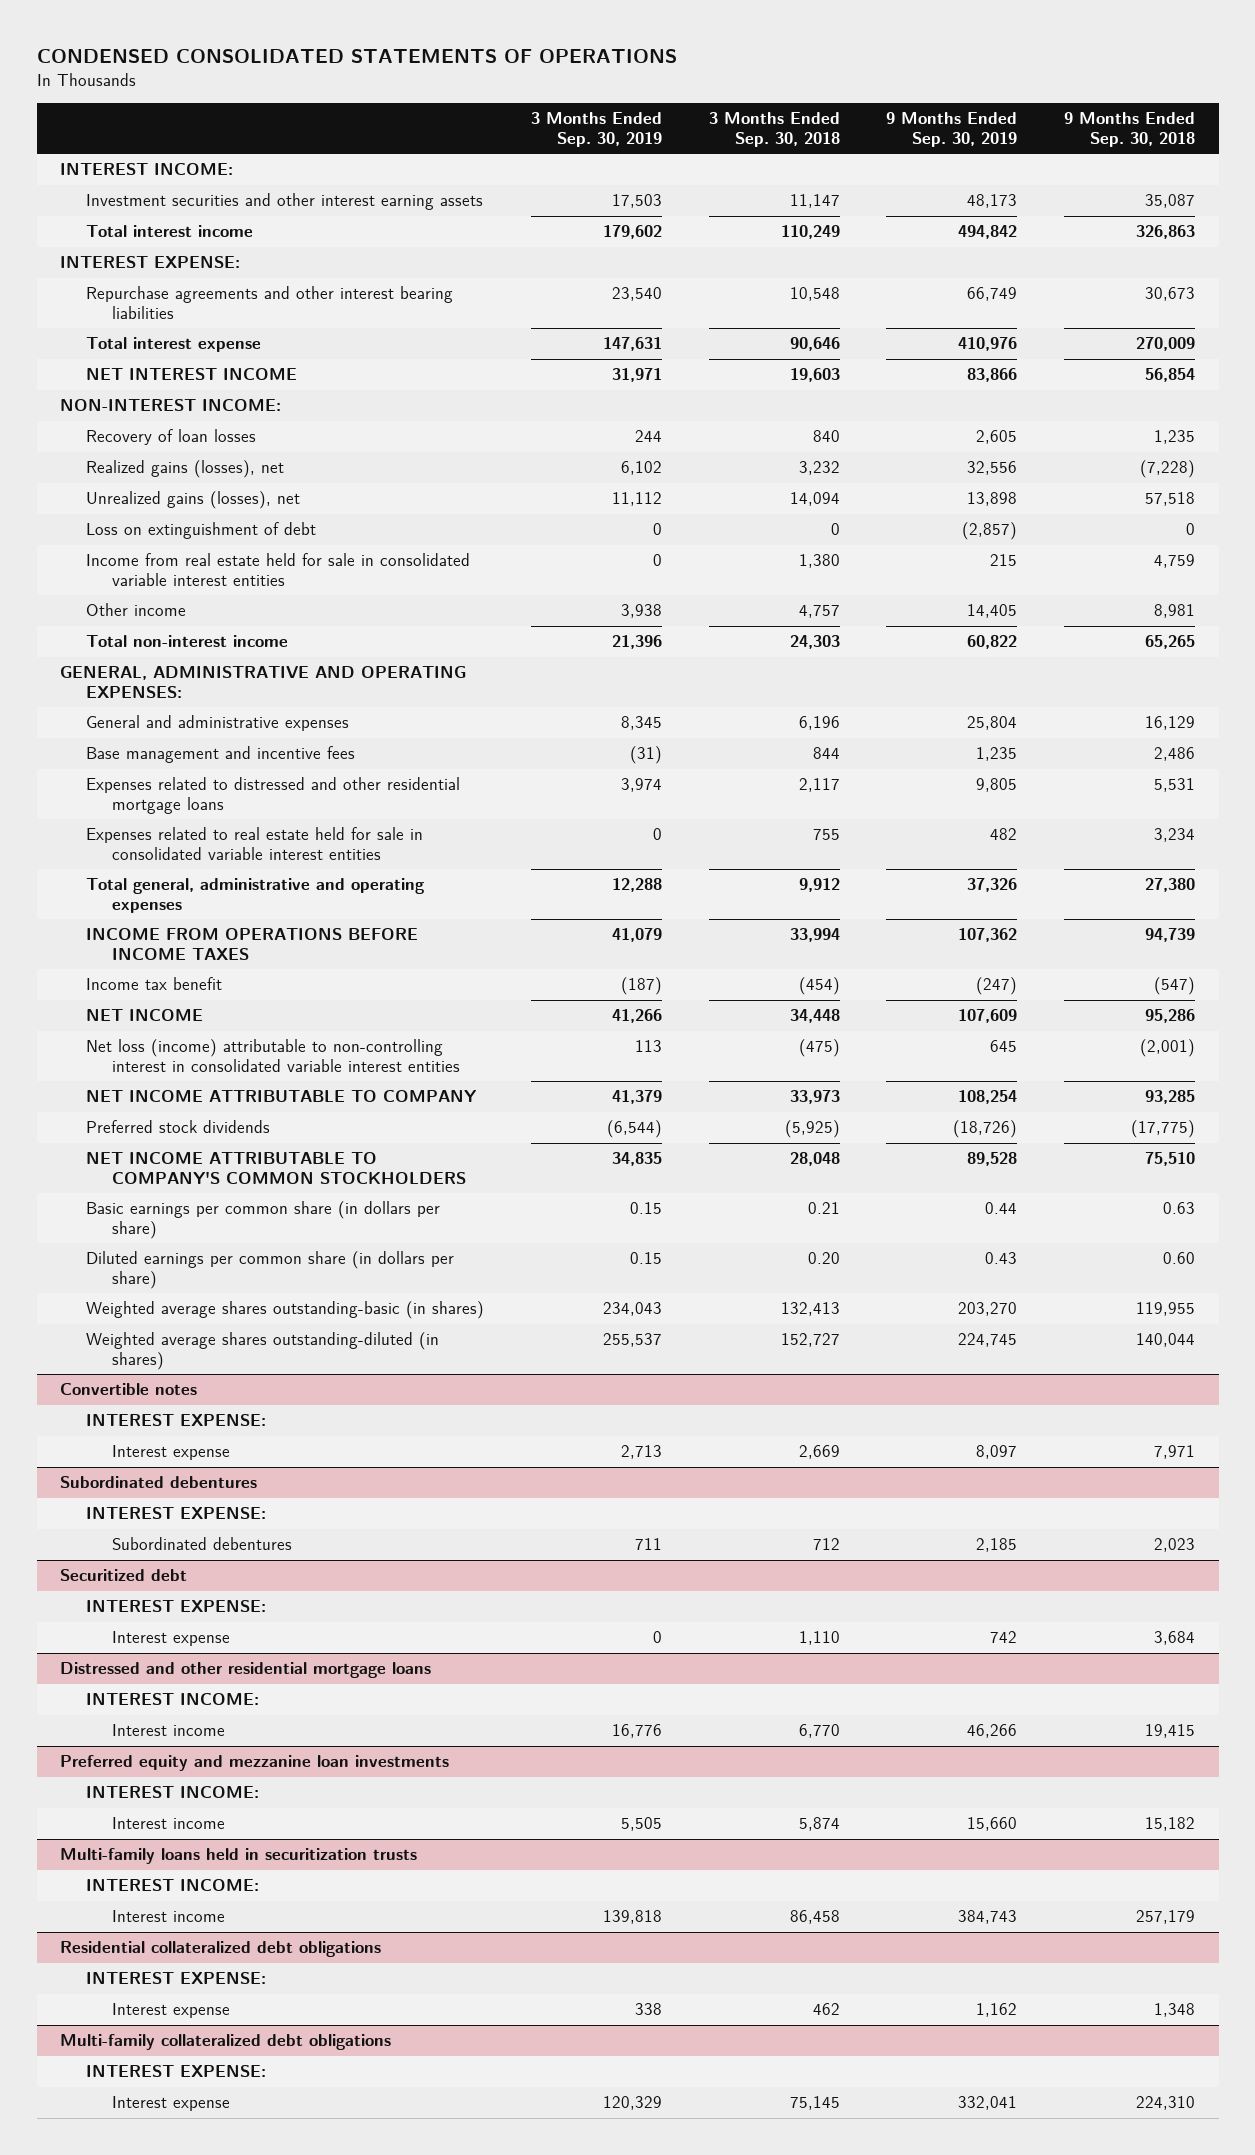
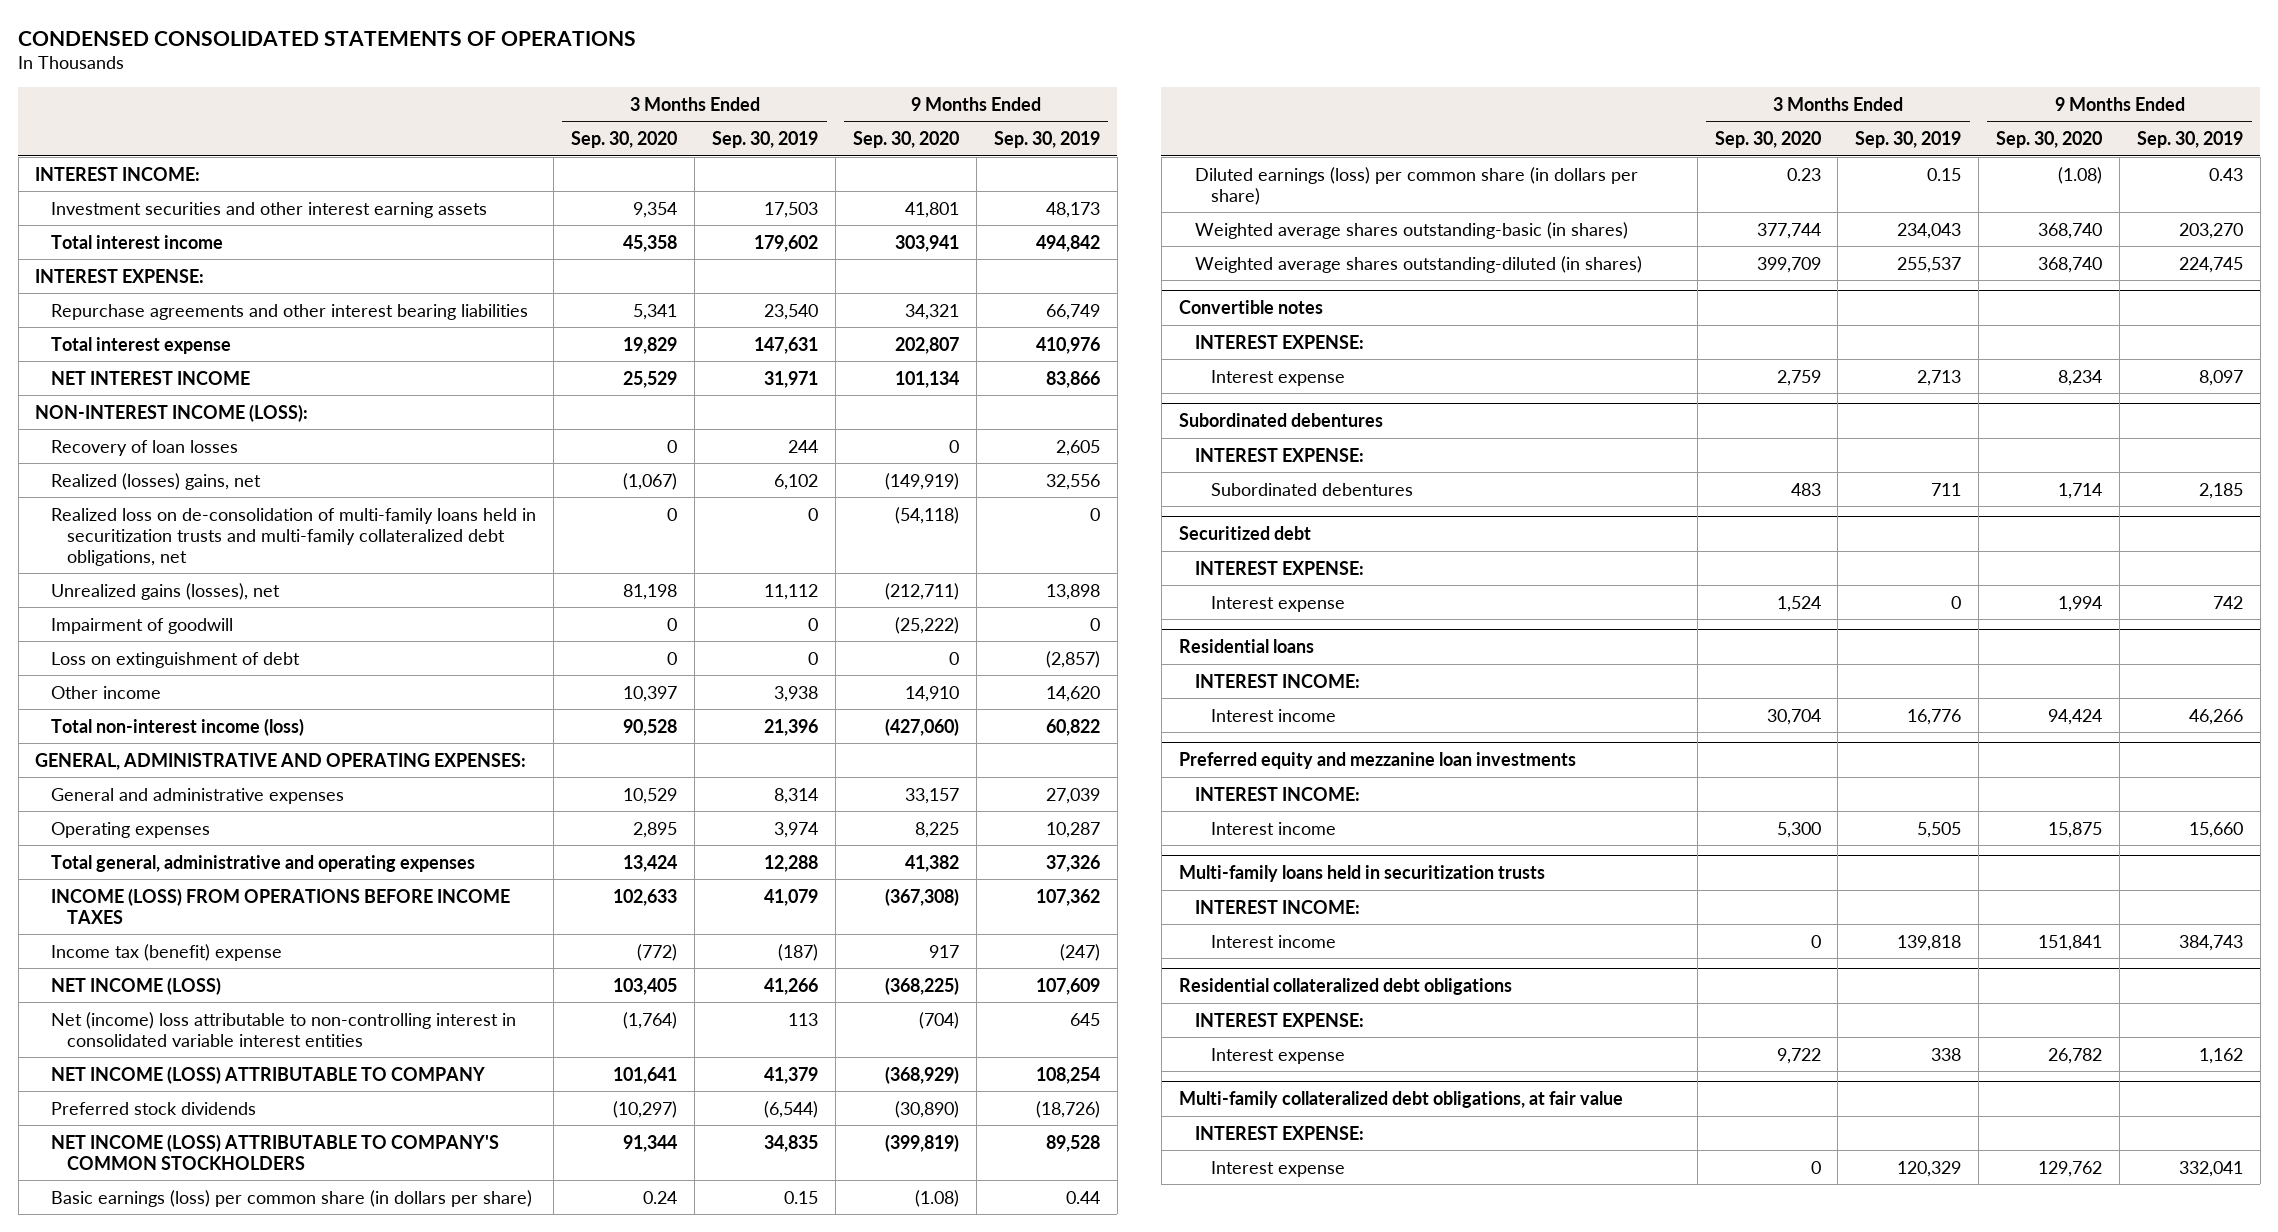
[708,111,840,147] 3 Months Ended Sep. 30, 2018 -> none
[1064,111,1196,147] 9 Months Ended Sep. 30, 2018 -> none
none -> [571,131,678,149] Sep. 30, 2020
none -> [852,131,959,149] Sep. 30, 2020
[59,399,281,412] NON-INTEREST INCOME: -> [35,403,309,422] NON-INTEREST INCOME (LOSS):
[85,460,284,479] Realized gains (losses), net -> [51,472,262,490] Realized (losses) gains, net
none -> [51,507,537,566] Realized loss on de-consolidation of multi-family loans held in securitization trusts and multi-family collateralized debt obligations, net
none -> [51,617,234,634] Impairment of goodwill
[85,553,470,587] Income from real estate held for sale in consolidated variable interest entities -> none
[967,604,1018,619] 14,405 -> [1045,685,1100,702] 14,620
[85,635,288,648] Total non-interest income -> [51,717,305,736] Total non-interest income (loss)
[85,746,355,764] Base management and incentive fees -> none
[85,777,460,815] Expenses related to distressed and other residential mortgage loans -> none
[85,827,423,861] Expenses related to real estate held for sale in consolidated variable interest entities -> none
[620,716,662,731] 8,345 -> [774,787,819,804] 8,314
[967,716,1018,731] 25,804 -> [1045,787,1100,804] 27,039
none -> [51,821,211,838] Operating expenses
[85,928,418,961] INCOME FROM OPERATIONS BEFORE INCOME TAXES -> [51,887,511,924] INCOME (LOSS) FROM OPERATIONS BEFORE INCOME TAXES
[85,977,222,991] Income tax benefit -> [51,943,283,961] Income tax (benefit) expense
[85,1009,203,1022] NET INCOME -> [51,976,222,995] NET INCOME (LOSS)
[85,1039,461,1073] Net loss (income) attributable to non-controlling interest in consolidated variable interest entities -> [51,1011,517,1047] Net (income) loss attributable to non-controlling interest in consolidated variable interest entities
[85,1090,477,1103] NET INCOME ATTRIBUTABLE TO COMPANY -> [51,1065,486,1084] NET INCOME (LOSS) ATTRIBUTABLE TO COMPANY
[85,1152,467,1185] NET INCOME ATTRIBUTABLE TO COMPANY'S COMMON STOCKHOLDERS -> [51,1133,500,1170] NET INCOME (LOSS) ATTRIBUTABLE TO COMPANY'S COMMON STOCKHOLDERS
[85,1201,440,1240] Basic earnings per common share (in dollars per share) -> [51,1189,533,1207] Basic earnings (loss) per common share (in dollars per share)
[85,1251,454,1290] Diluted earnings per common share (in dollars per share) -> [1194,166,1638,205] Diluted earnings (loss) per common share (in dollars per share)
[59,1662,431,1679] Distressed and other residential mortgage loans -> [1178,639,1314,654] Residential loans
[59,2034,391,2051] Multi-family collateralized debt obligations -> [1178,1091,1623,1109] Multi-family collateralized debt obligations, at fair value

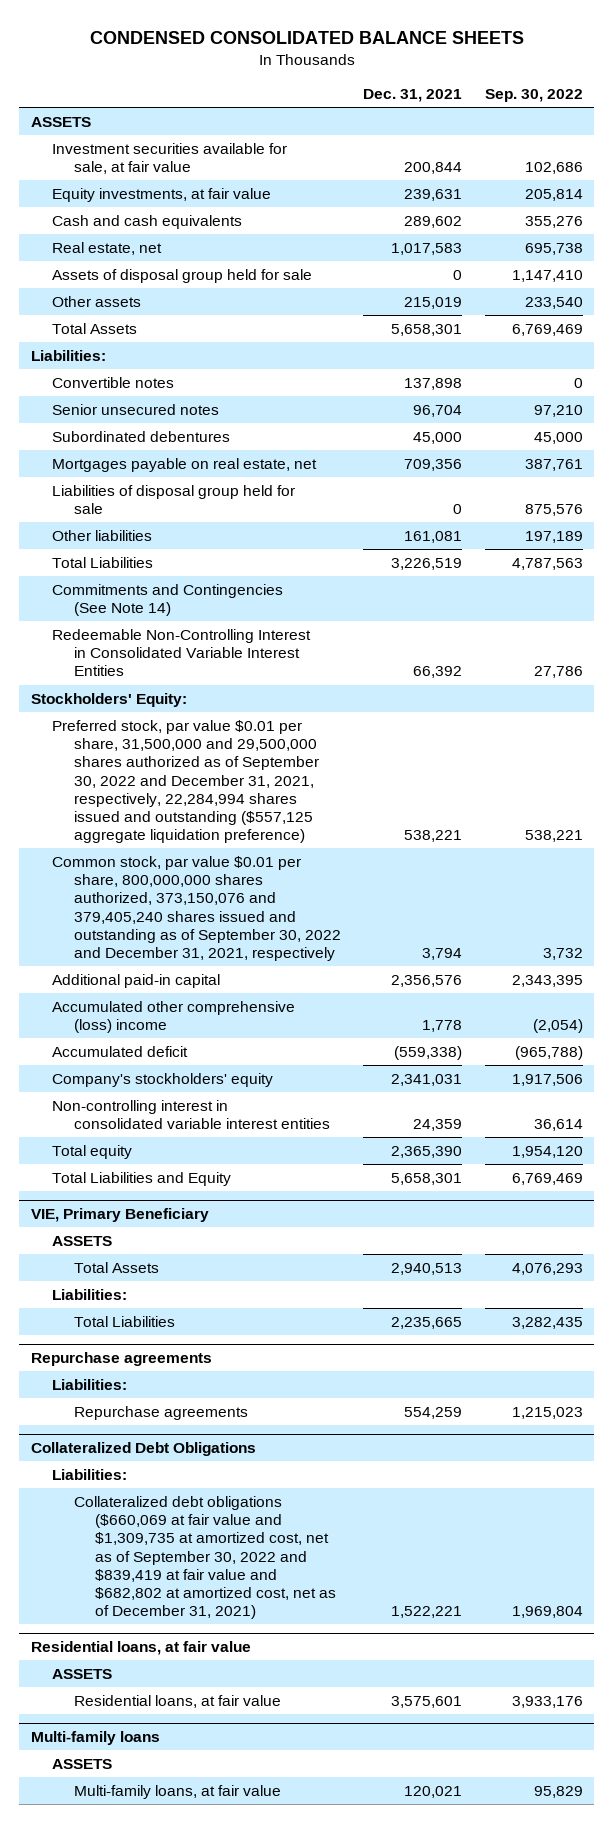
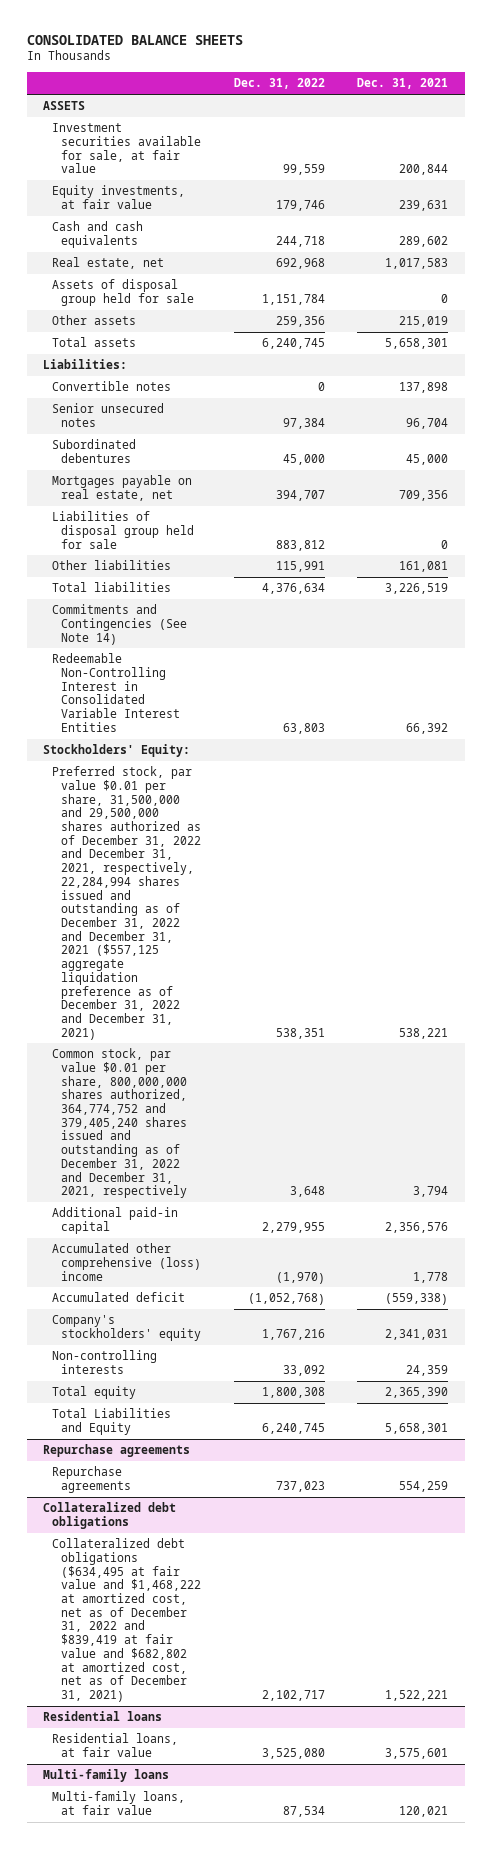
[89,30,524,44] CONDENSED CONSOLIDATED BALANCE SHEETS -> [26,34,243,45] CONSOLIDATED BALANCE SHEETS
[485,89,584,103] Sep. 30, 2022 -> none
none -> [233,78,325,90] Dec. 31, 2022
[52,323,138,335] Total Assets -> [51,337,136,348] Total assets
[52,557,154,569] Total Liabilities -> [51,582,171,593] Total liabilities
[52,720,319,844] Preferred stock, par value $0.01 per share, 31,500,000 and 29,500,000 shares authorized as of September 30, 2022 and December 31, 2021, respectively, 22,284,994 shares issued and outstanding ($557,125 aggregate liquidation preference) -> [51,766,201,1040] Preferred stock, par value $0.01 per share, 31,500,000 and 29,500,000 shares authorized as of December 31, 2022 and December 31, 2021, respectively, 22,284,994 shares issued and outstanding as of December 31, 2022 and December 31, 2021 ($557,125 aggregate liquidation preference as of December 31, 2022 and December 31, 2021)
[52,856,341,961] Common stock, par value $0.01 per share, 800,000,000 shares authorized, 373,150,076 and 379,405,240 shares issued and outstanding as of September 30, 2022 and December 31, 2021, respectively -> [51,1048,187,1199] Common stock, par value $0.01 per share, 800,000,000 shares authorized, 364,774,752 and 379,405,240 shares issued and outstanding as of December 31, 2022 and December 31, 2021, respectively
[52,1100,330,1130] Non-controlling interest in consolidated variable interest entities -> [51,1350,157,1374] Non-controlling interests
[30,1208,209,1223] VIE, Primary Beneficiary -> none
[52,1236,113,1247] ASSETS -> none
[73,1262,159,1274] Total Assets -> none
[52,1289,128,1301] Liabilities: -> none
[73,1316,175,1328] Total Liabilities -> none
[52,1379,128,1391] Liabilities: -> none
[52,1469,128,1481] Liabilities: -> none
[30,1641,251,1656] Residential loans, at fair value -> none
[52,1669,113,1680] ASSETS -> none
[30,1442,256,1457] Collateralized Debt Obligations -> [43,1502,177,1529] Collateralized debt obligations
[73,1496,337,1620] Collateralized debt obligations ($660,069 at fair value and $1,309,735 at amortized cost, net as of September 30, 2022 and $839,419 at fair value and $682,802 at amortized cost, net as of December 31, 2021) -> [51,1538,201,1702] Collateralized debt obligations ($634,495 at fair value and $1,468,222 at amortized cost, net as of December 31, 2022 and $839,419 at fair value and $682,802 at amortized cost, net as of December 31, 2021)
none -> [43,1711,163,1722] Residential loans
[52,1759,113,1770] ASSETS -> none

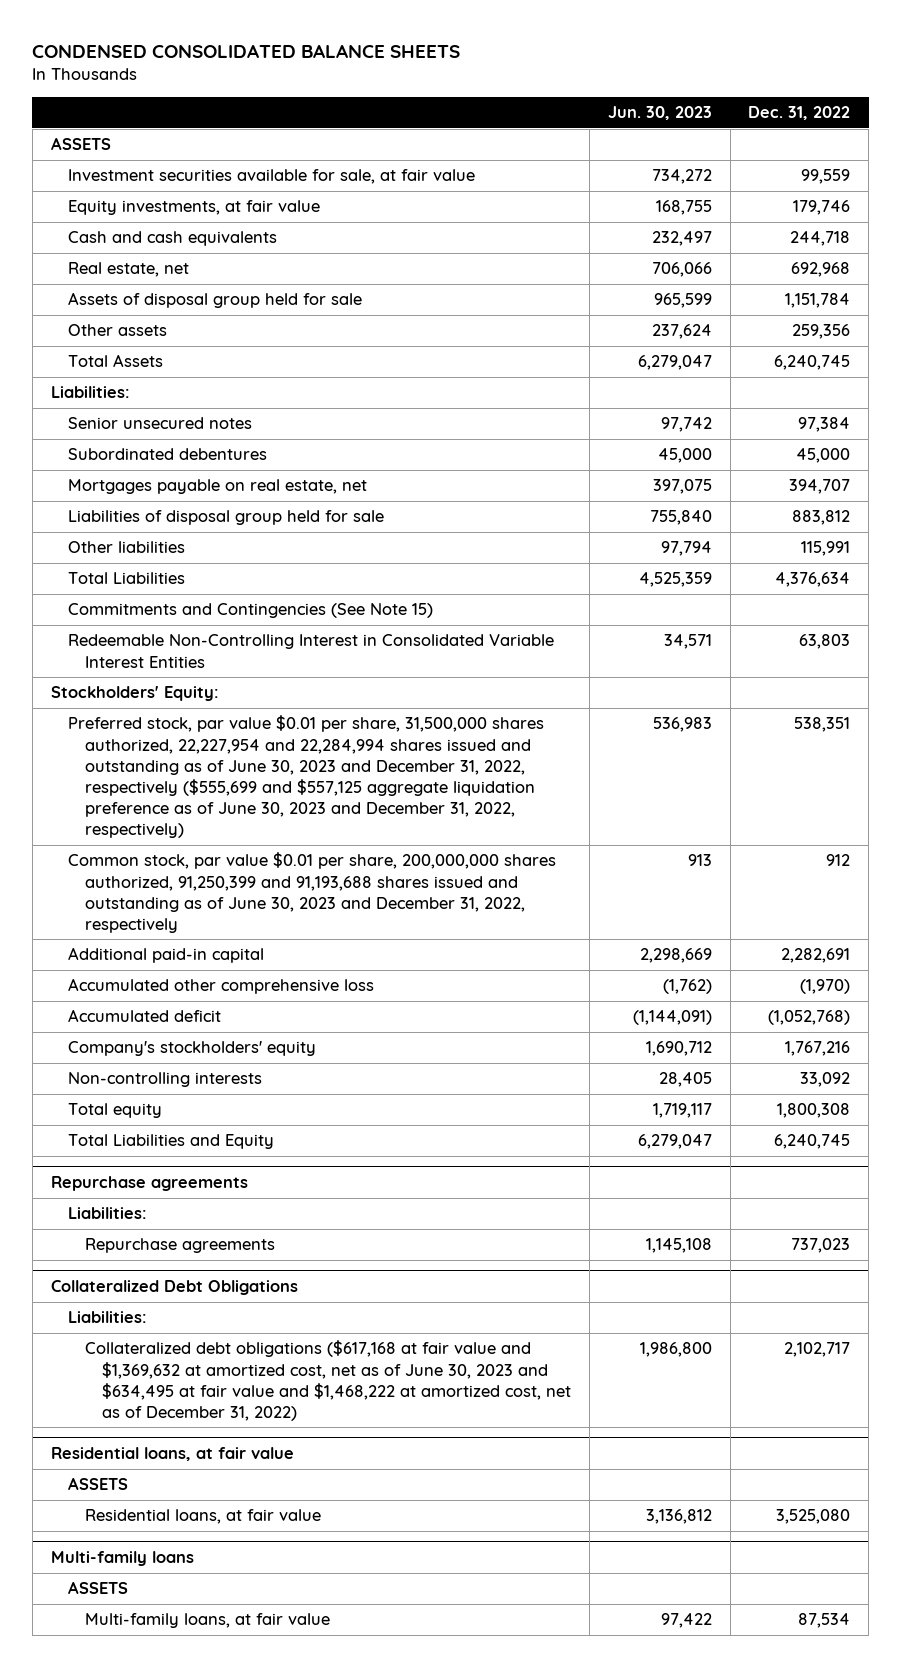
[26,34,243,45] CONSOLIDATED BALANCE SHEETS -> [32,43,461,58] CONDENSED CONSOLIDATED BALANCE SHEETS
[357,78,449,90] Dec. 31, 2021 -> none
none -> [607,106,712,121] Jun. 30, 2023
[51,337,136,348] Total assets -> [67,354,163,368] Total Assets
[51,381,171,392] Convertible notes -> none
[51,582,171,593] Total liabilities -> [67,572,185,585] Total Liabilities
[51,604,187,645] Commitments and Contingencies (See Note 14) -> [67,603,433,619] Commitments and Contingencies (See Note 15)
[51,766,201,1040] Preferred stock, par value $0.01 per share, 31,500,000 and 29,500,000 shares authorized as of December 31, 2022 and December 31, 2021, respectively, 22,284,994 shares issued and outstanding as of December 31, 2022 and December 31, 2021 ($557,125 aggregate liquidation preference as of December 31, 2022 and December 31, 2021) -> [67,715,544,838] Preferred stock, par value $0.01 per share, 31,500,000 shares authorized, 22,227,954 and 22,284,994 shares issued and outstanding as of June 30, 2023 and December 31, 2022, respectively ($555,699 and $557,125 aggregate liquidation preference as of June 30, 2023 and December 31, 2022, respectively)
[51,1048,187,1199] Common stock, par value $0.01 per share, 800,000,000 shares authorized, 364,774,752 and 379,405,240 shares issued and outstanding as of December 31, 2022 and December 31, 2021, respectively -> [67,852,556,933] Common stock, par value $0.01 per share, 200,000,000 shares authorized, 91,250,399 and 91,193,688 shares issued and outstanding as of June 30, 2023 and December 31, 2022, respectively
[289,1186,325,1198] 3,648 -> [826,854,851,867] 912
[261,1221,325,1233] 2,279,955 -> [781,948,851,964] 2,282,691
[51,1243,201,1281] Accumulated other comprehensive (loss) income -> [67,978,374,995] Accumulated other comprehensive loss
none -> [67,1207,147,1220] Liabilities:
[43,1711,163,1722] Residential loans -> none
[43,1502,177,1529] Collateralized debt obligations -> [50,1279,298,1295] Collateralized Debt Obligations
none -> [67,1311,147,1324] Liabilities:
[51,1538,201,1702] Collateralized debt obligations ($634,495 at fair value and $1,468,222 at amortized cost, net as of December 31, 2022 and $839,419 at fair value and $682,802 at amortized cost, net as of December 31, 2021) -> [85,1340,572,1421] Collateralized debt obligations ($617,168 at fair value and $1,369,632 at amortized cost, net as of June 30, 2023 and $634,495 at fair value and $1,468,222 at amortized cost, net as of December 31, 2022)
none -> [50,1446,294,1461] Residential loans, at fair value
none -> [67,1477,128,1491] ASSETS
none -> [67,1581,128,1595] ASSETS

